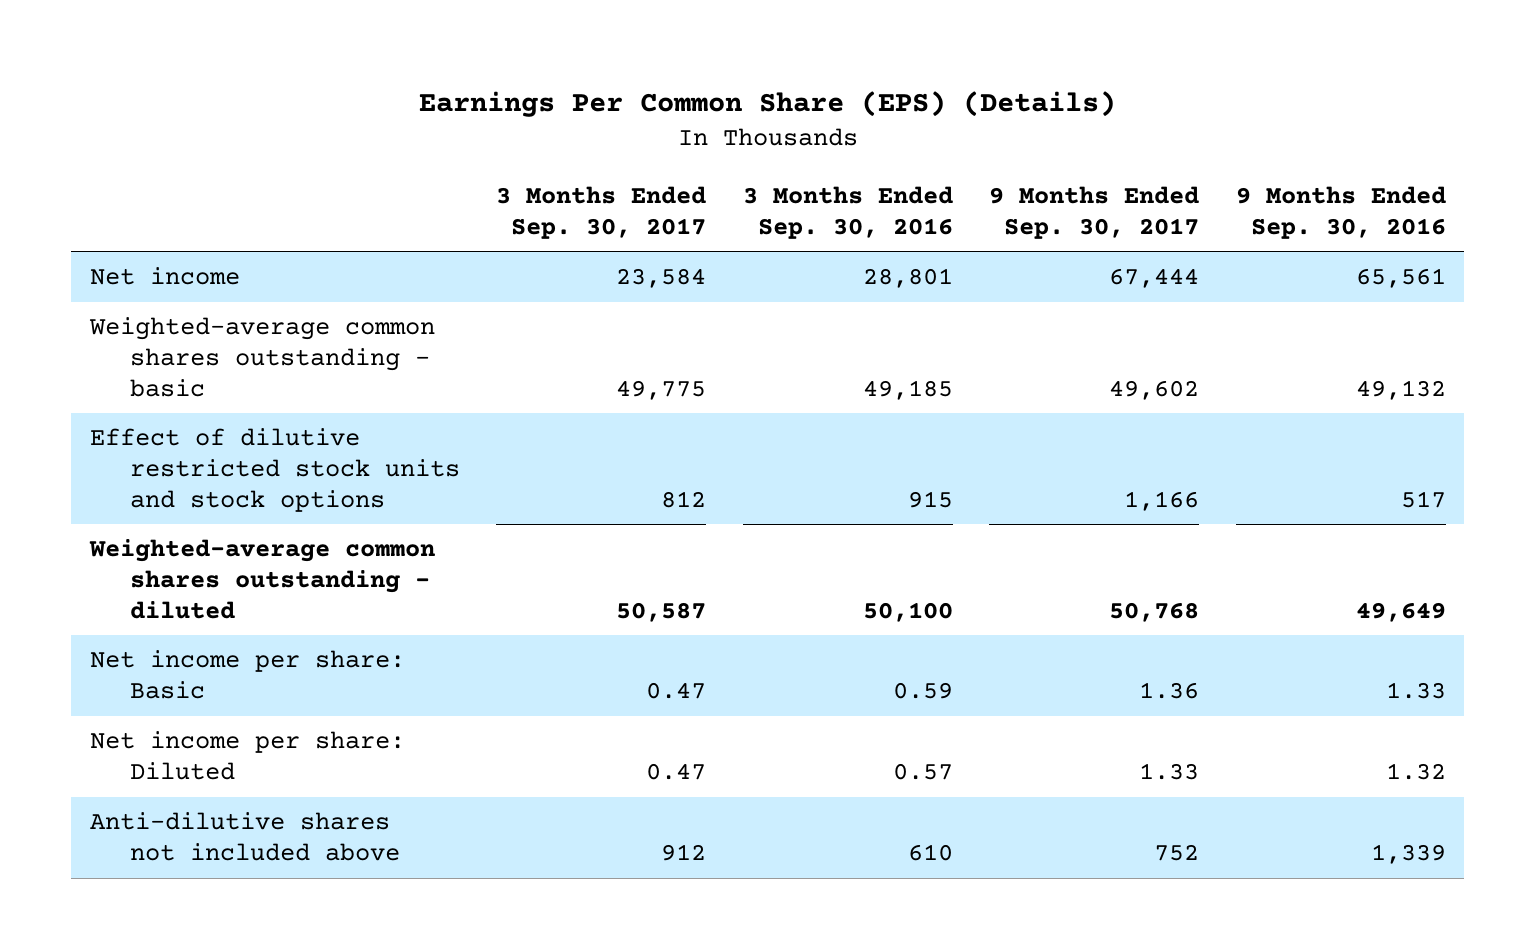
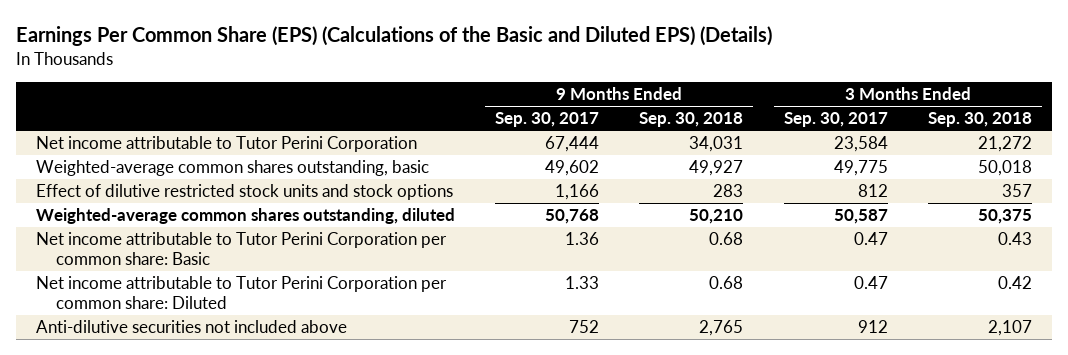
[418,90,1116,117] Earnings Per Common Share (EPS) (Details) -> [16,26,773,47] Earnings Per Common Share (EPS) (Calculations of the Basic and Diluted EPS) (Details)
[742,185,953,239] 3 Months Ended Sep. 30, 2016 -> none
[1235,185,1446,239] 9 Months Ended Sep. 30, 2016 -> none
none -> [639,112,744,128] Sep. 30, 2018
none -> [927,112,1032,128] Sep. 30, 2018
[89,267,240,286] Net income -> [36,136,418,153] Net income attributable to Tutor Perini Corporation
[88,317,435,397] Weighted-average common shares outstanding - basic -> [36,160,430,177] Weighted-average common shares outstanding, basic
[88,539,435,619] Weighted-average common shares outstanding - diluted -> [36,208,456,225] Weighted-average common shares outstanding, diluted
[89,650,405,699] Net income per share: Basic -> [36,232,448,265] Net income attributable to Tutor Perini Corporation per common share: Basic
[89,731,405,780] Net income per share: Diluted -> [36,276,448,309] Net income attributable to Tutor Perini Corporation per common share: Diluted
[89,812,400,861] Anti-dilutive shares not included above -> [36,320,348,334] Anti-dilutive securities not included above

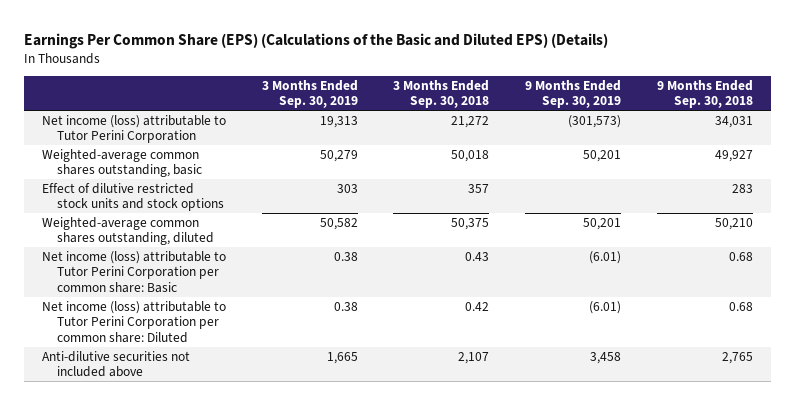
[495,112,600,128] Sep. 30, 2017 -> none
[783,112,888,128] Sep. 30, 2017 -> none
none -> [261,79,358,109] 3 Months Ended Sep. 30, 2019
none -> [524,79,621,109] 9 Months Ended Sep. 30, 2019
[36,136,418,153] Net income attributable to Tutor Perini Corporation -> [41,114,226,144] Net income (loss) attributable to Tutor Perini Corporation
[36,232,448,265] Net income attributable to Tutor Perini Corporation per common share: Basic -> [41,250,226,293] Net income (loss) attributable to Tutor Perini Corporation per common share: Basic
[36,276,448,309] Net income attributable to Tutor Perini Corporation per common share: Diluted -> [41,300,226,343] Net income (loss) attributable to Tutor Perini Corporation per common share: Diluted

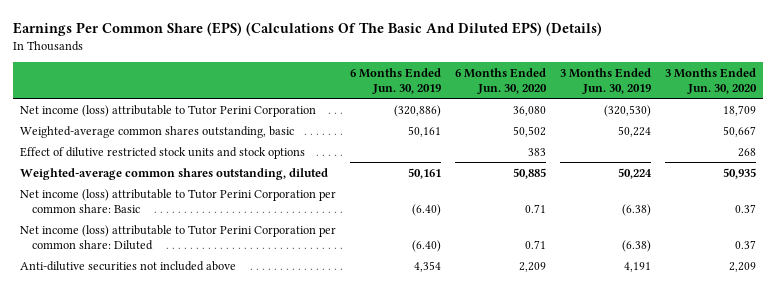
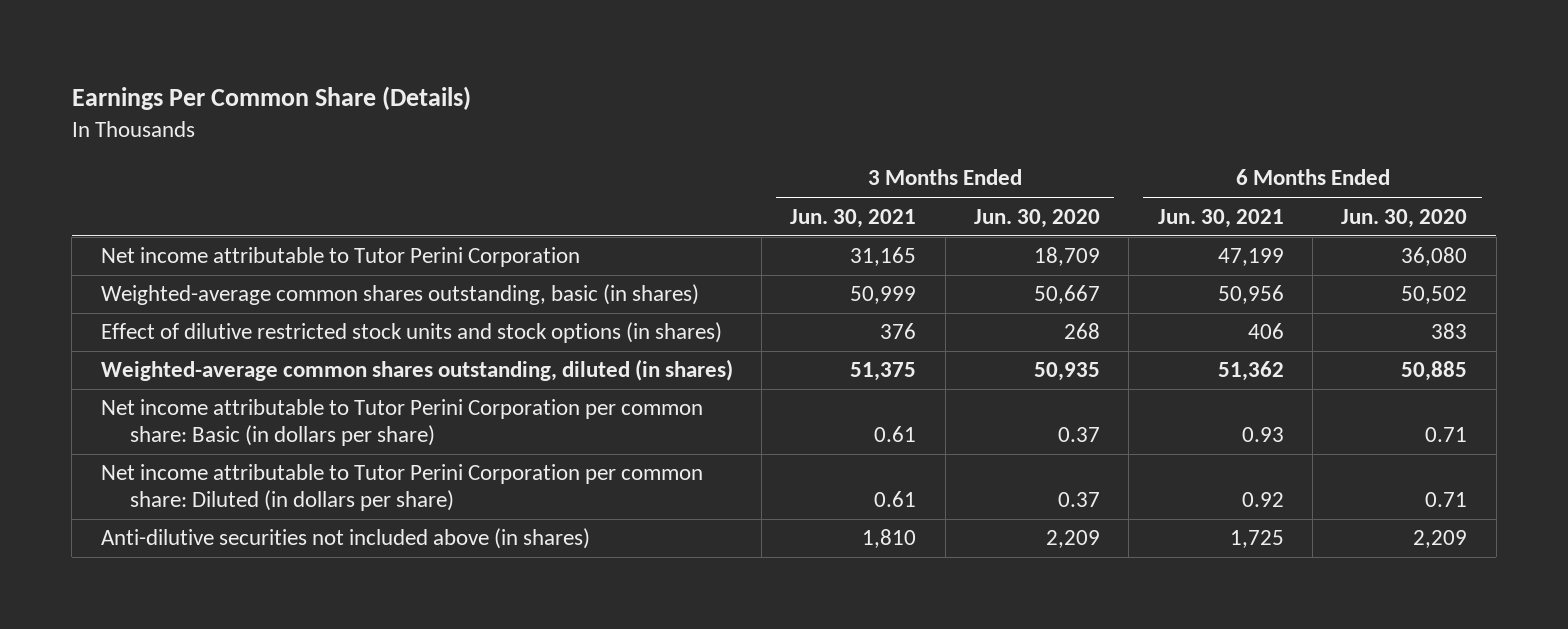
[12,21,602,36] Earnings Per Common Share (EPS) (Calculations Of The Basic And Diluted EPS) (Details) -> [71,86,471,111] Earnings Per Common Share (Details)
[349,67,441,94] 6 Months Ended Jun. 30, 2019 -> none
[559,67,651,94] 3 Months Ended Jun. 30, 2019 -> none
none -> [790,208,917,228] Jun. 30, 2021
none -> [1157,208,1284,228] Jun. 30, 2021
[19,104,316,117] Net income (loss) attributable to Tutor Perini Corporation -> [100,247,580,268] Net income attributable to Tutor Perini Corporation
[19,125,294,138] Weighted-average common shares outstanding, basic -> [100,284,699,306] Weighted-average common shares outstanding, basic (in shares)
[19,146,305,159] Effect of dilutive restricted stock units and stock options -> [100,322,722,344] Effect of dilutive restricted stock units and stock options (in shares)
[19,167,328,180] Weighted-average common shares outstanding, diluted -> [100,359,733,382] Weighted-average common shares outstanding, diluted (in shares)
[19,188,336,213] Net income (loss) attributable to Tutor Perini Corporation per common share: Basic -> [100,399,703,447] Net income attributable to Tutor Perini Corporation per common share: Basic (in dollars per share)
[19,224,336,250] Net income (loss) attributable to Tutor Perini Corporation per common share: Diluted -> [100,464,703,512] Net income attributable to Tutor Perini Corporation per common share: Diluted (in dollars per share)
[19,260,236,271] Anti-dilutive securities not included above -> [100,528,590,550] Anti-dilutive securities not included above (in shares)

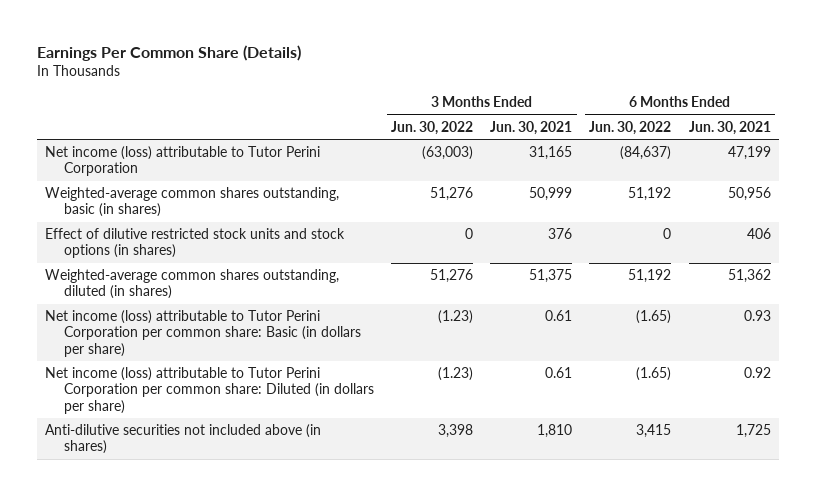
[973,208,1100,228] Jun. 30, 2020 -> none
[1341,208,1468,228] Jun. 30, 2020 -> none
none -> [391,120,474,135] Jun. 30, 2022
none -> [589,120,672,135] Jun. 30, 2022
[100,247,580,268] Net income attributable to Tutor Perini Corporation -> [45,146,321,177] Net income (loss) attributable to Tutor Perini Corporation
[100,399,703,447] Net income attributable to Tutor Perini Corporation per common share: Basic (in dollars per share) -> [45,310,361,357] Net income (loss) attributable to Tutor Perini Corporation per common share: Basic (in dollars per share)
[100,464,703,512] Net income attributable to Tutor Perini Corporation per common share: Diluted (in dollars per share) -> [45,367,374,414] Net income (loss) attributable to Tutor Perini Corporation per common share: Diluted (in dollars per share)

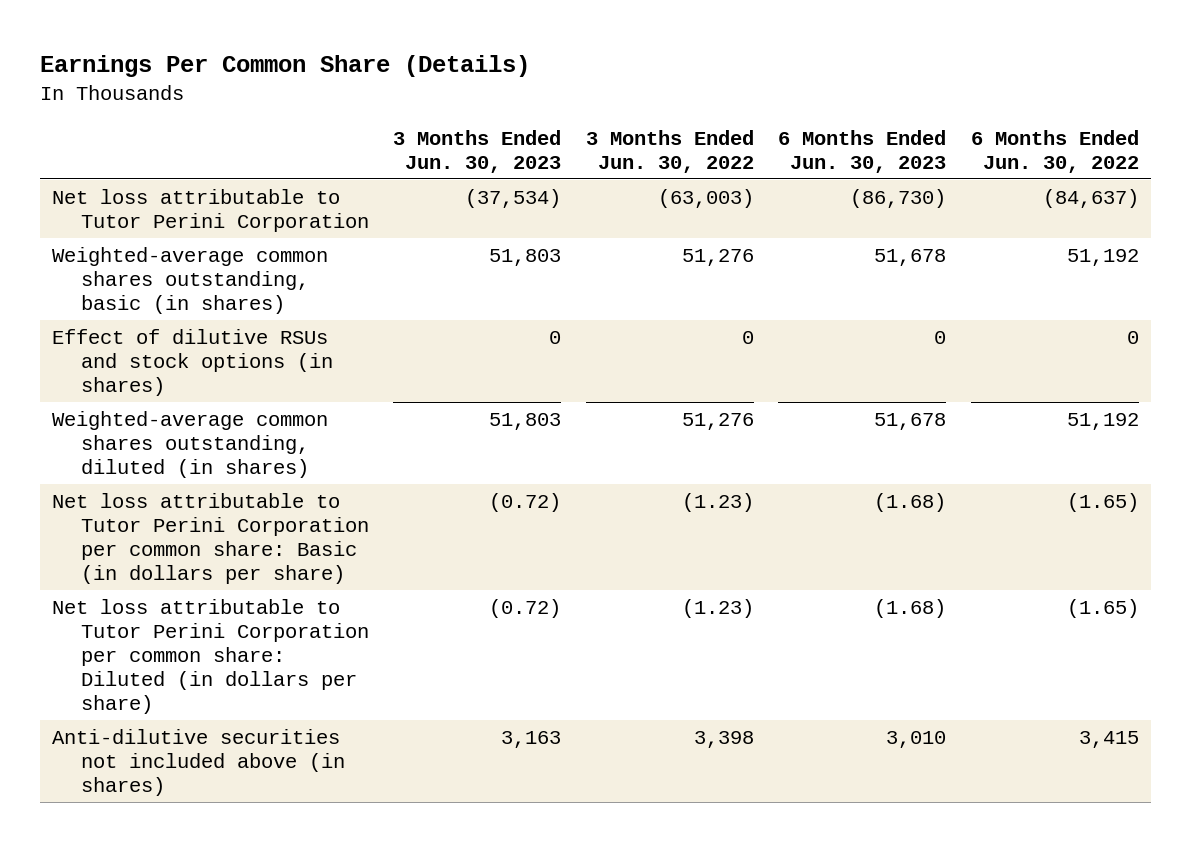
[490,120,573,135] Jun. 30, 2021 -> none
[688,120,771,135] Jun. 30, 2021 -> none
none -> [393,129,562,173] 3 Months Ended Jun. 30, 2023
none -> [778,129,947,173] 6 Months Ended Jun. 30, 2023
[45,146,321,177] Net income (loss) attributable to Tutor Perini Corporation -> [52,188,369,232] Net loss attributable to Tutor Perini Corporation
[45,228,346,259] Effect of dilutive restricted stock units and stock options (in shares) -> [52,328,333,397] Effect of dilutive RSUs and stock options (in shares)
[45,310,361,357] Net income (loss) attributable to Tutor Perini Corporation per common share: Basic (in dollars per share) -> [52,492,369,585] Net loss attributable to Tutor Perini Corporation per common share: Basic (in dollars per share)
[45,367,374,414] Net income (loss) attributable to Tutor Perini Corporation per common share: Diluted (in dollars per share) -> [52,598,369,715] Net loss attributable to Tutor Perini Corporation per common share: Diluted (in dollars per share)

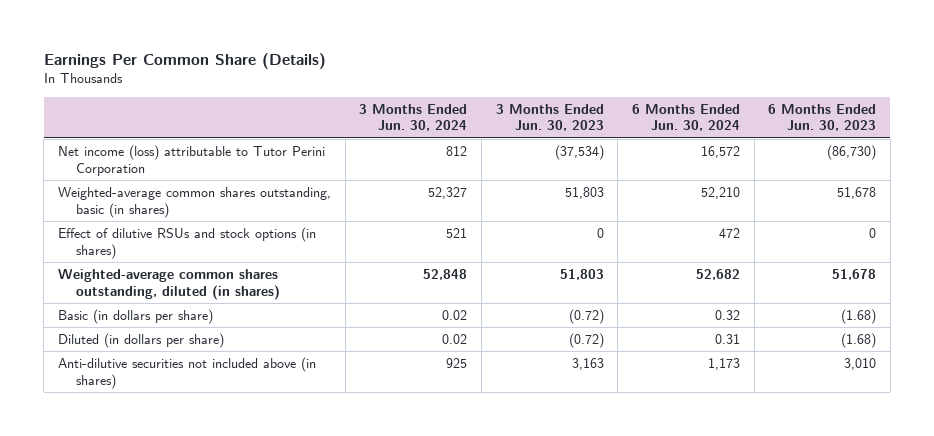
[585,129,754,173] 3 Months Ended Jun. 30, 2022 -> none
[970,129,1139,173] 6 Months Ended Jun. 30, 2022 -> none
none -> [359,103,468,132] 3 Months Ended Jun. 30, 2024
none -> [631,103,740,132] 6 Months Ended Jun. 30, 2024
[52,188,369,232] Net loss attributable to Tutor Perini Corporation -> [58,144,326,176] Net income (loss) attributable to Tutor Perini Corporation
[52,492,369,585] Net loss attributable to Tutor Perini Corporation per common share: Basic (in dollars per share) -> [58,308,214,324] Basic (in dollars per share)
[52,598,369,715] Net loss attributable to Tutor Perini Corporation per common share: Diluted (in dollars per share) -> [58,332,225,348] Diluted (in dollars per share)

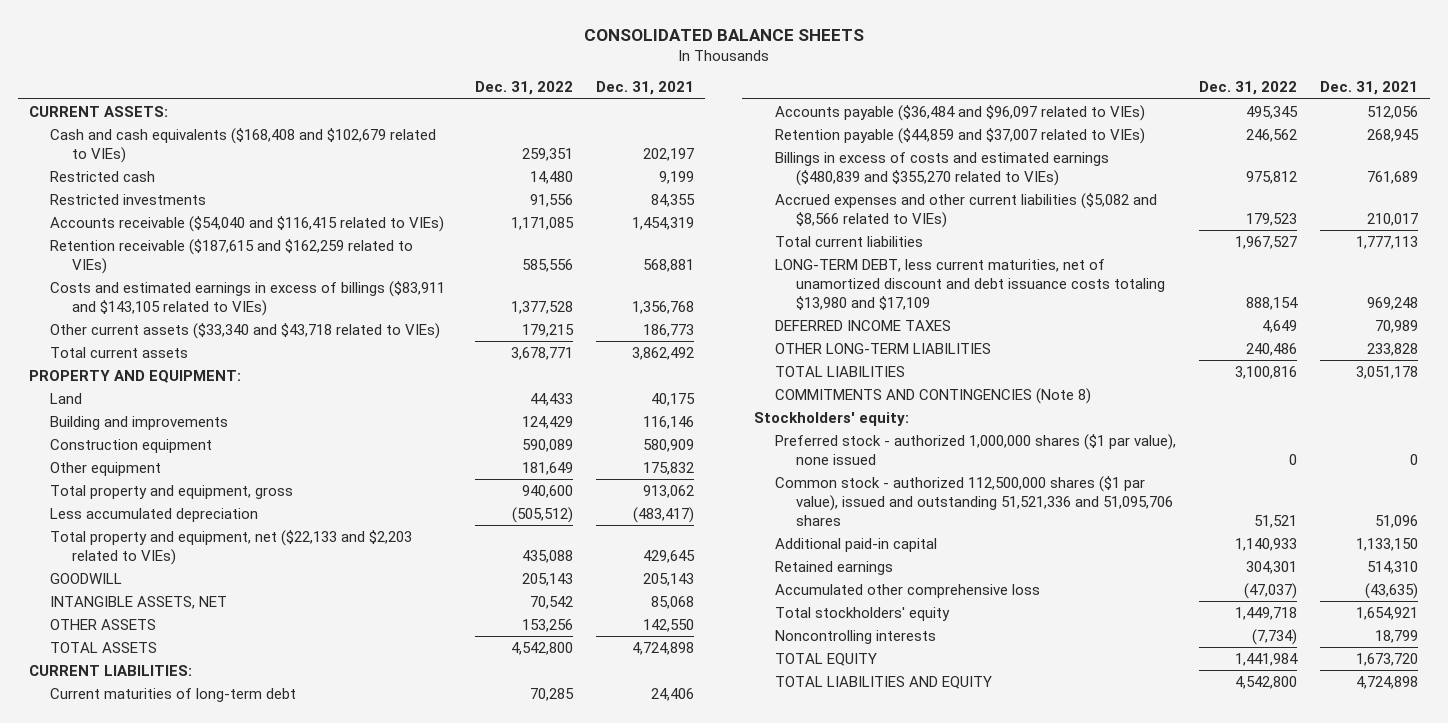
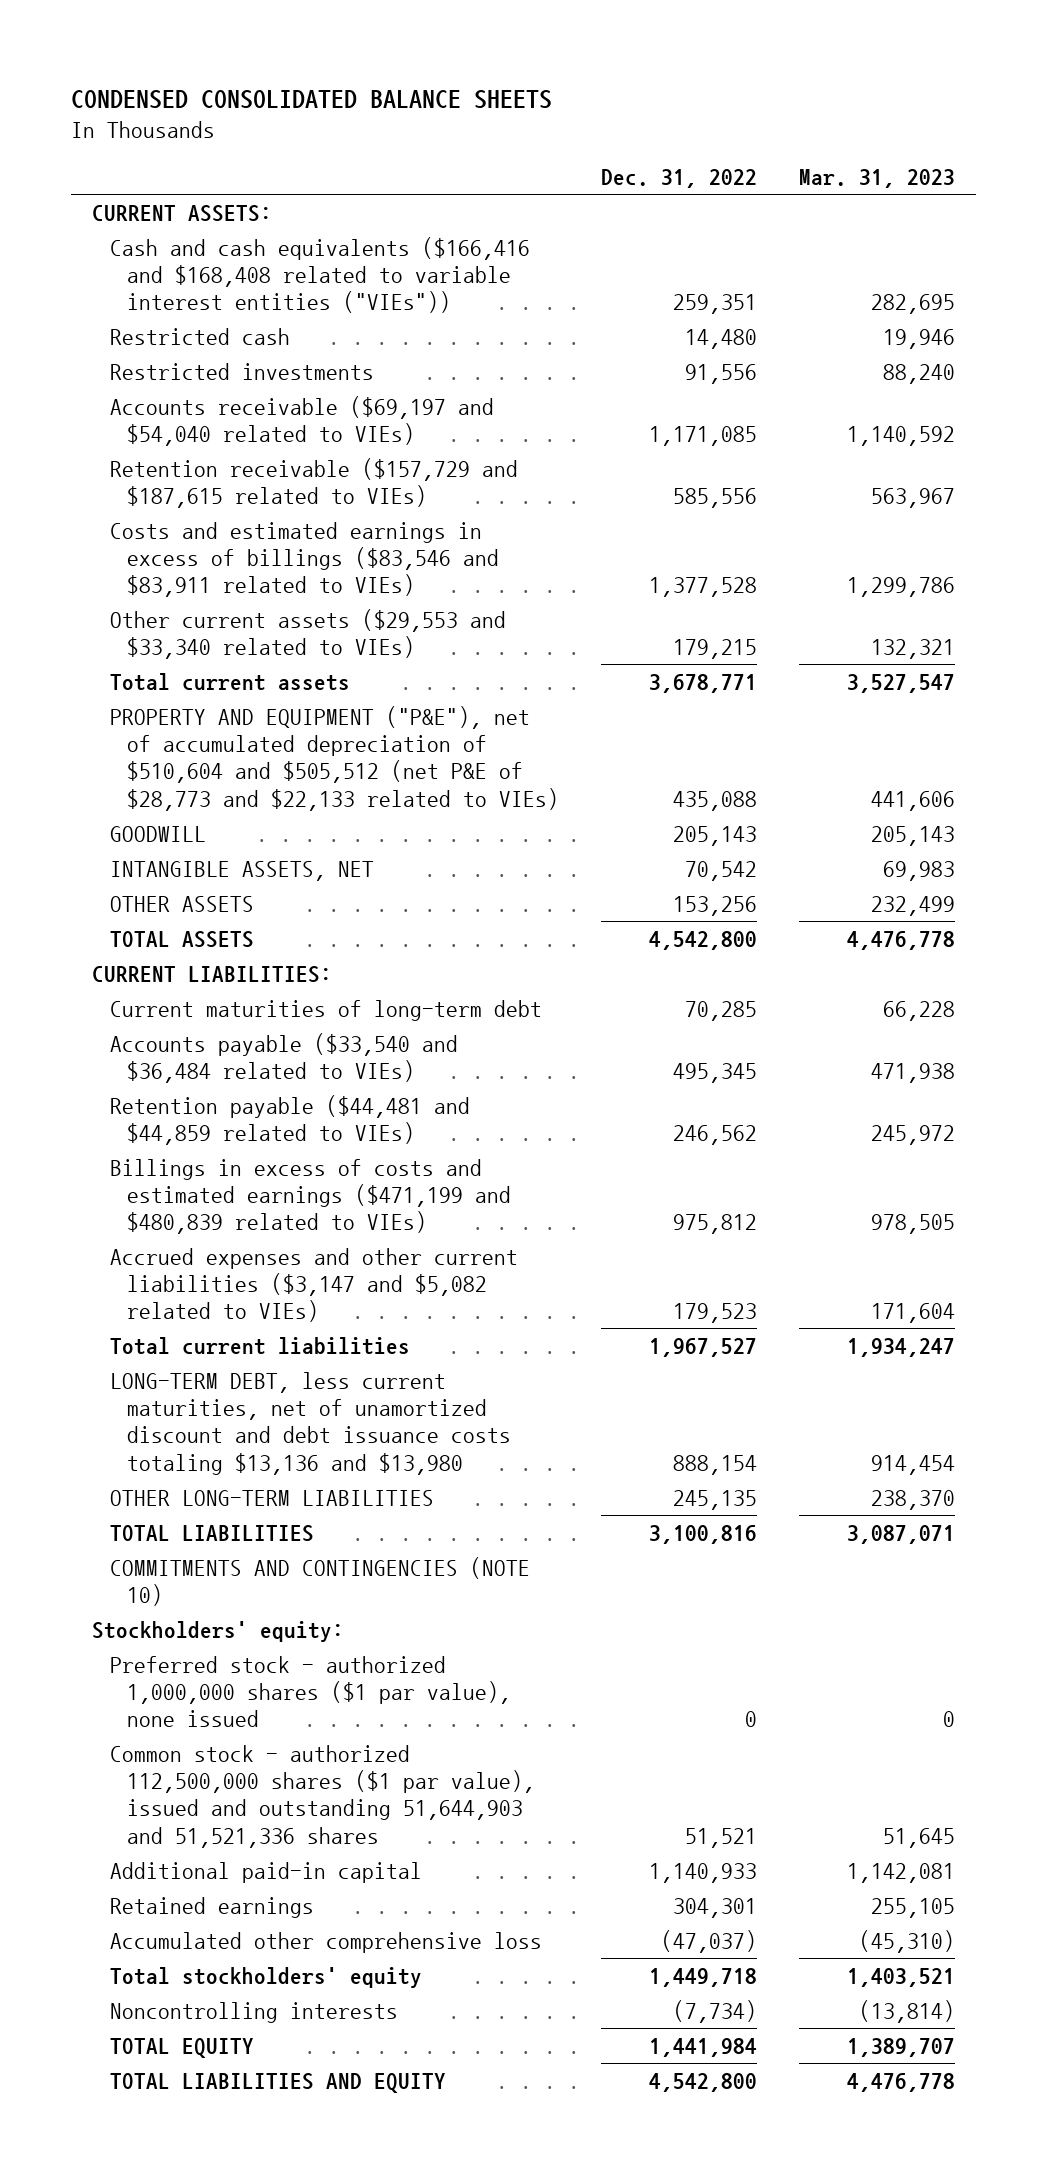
[583,28,864,41] CONSOLIDATED BALANCE SHEETS -> [71,89,553,109] CONDENSED CONSOLIDATED BALANCE SHEETS
[595,81,694,96] Dec. 31, 2021 -> none
none -> [799,169,956,189] Mar. 31, 2023
[50,127,437,163] Cash and cash equivalents ($168,408 and $102,679 related to VIEs) -> [109,236,530,314] Cash and cash equivalents ($166,416 and $168,408 related to variable interest entities ("VIEs"))
[50,215,445,232] Accounts receivable ($54,040 and $116,415 related to VIEs) -> [109,395,494,446] Accounts receivable ($69,197 and $54,040 related to VIEs)
[50,238,414,274] Retention receivable ($187,615 and $162,259 related to VIEs) -> [109,457,518,508] Retention receivable ($157,729 and $187,615 related to VIEs)
[50,280,446,316] Costs and estimated earnings in excess of billings ($83,911 and $143,105 related to VIEs) -> [109,521,500,598] Costs and estimated earnings in excess of billings ($83,546 and $83,911 related to VIEs)
[50,322,441,339] Other current assets ($33,340 and $43,718 related to VIEs) -> [109,608,506,659] Other current assets ($29,553 and $33,340 related to VIEs)
[29,369,242,383] PROPERTY AND EQUIPMENT: -> none
[50,392,83,404] Land -> none
[50,415,229,430] Building and improvements -> none
[50,438,213,453] Construction equipment -> none
[50,461,162,476] Other equipment -> none
[50,484,294,499] Total property and equipment, gross -> none
[50,507,259,522] Less accumulated depreciation -> none
[50,529,413,565] Total property and equipment, net ($22,133 and $2,203 related to VIEs) -> [109,705,560,811] PROPERTY AND EQUIPMENT ("P&E"), net of accumulated depreciation of $510,604 and $505,512 (net P&E of $28,773 and $22,133 related to VIEs)
[775,104,1146,121] Accounts payable ($36,484 and $96,097 related to VIEs) -> [109,1032,458,1083] Accounts payable ($33,540 and $36,484 related to VIEs)
[775,127,1146,144] Retention payable ($44,859 and $37,007 related to VIEs) -> [109,1094,470,1145] Retention payable ($44,481 and $44,859 related to VIEs)
[775,151,1110,186] Billings in excess of costs and estimated earnings ($480,839 and $355,270 related to VIEs) -> [109,1158,512,1235] Billings in excess of costs and estimated earnings ($471,199 and $480,839 related to VIEs)
[775,192,1158,228] Accrued expenses and other current liabilities ($5,082 and $8,566 related to VIEs) -> [109,1247,518,1323] Accrued expenses and other current liabilities ($3,147 and $5,082 related to VIEs)
[775,319,952,331] DEFERRED INCOME TAXES -> none
[775,258,1166,310] LONG-TERM DEBT, less current maturities, net of unamortized discount and debt issuance costs totaling $13,980 and $17,109 -> [109,1371,512,1475] LONG-TERM DEBT, less current maturities, net of unamortized discount and debt issuance costs totaling $13,136 and $13,980
[1246,342,1298,356] 240,486 -> [673,1489,758,1510] 245,135
[775,387,1092,404] COMMITMENTS AND CONTINGENCIES (Note 8) -> [109,1556,530,1606] COMMITMENTS AND CONTINGENCIES (NOTE 10)
[775,475,1174,526] Common stock - authorized 112,500,000 shares ($1 par value), issued and outstanding 51,521,336 and 51,095,706 shares -> [109,1744,536,1848] Common stock - authorized 112,500,000 shares ($1 par value), issued and outstanding 51,644,903 and 51,521,336 shares

